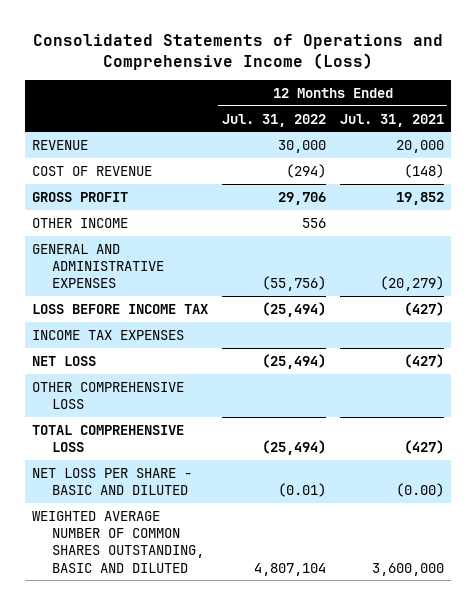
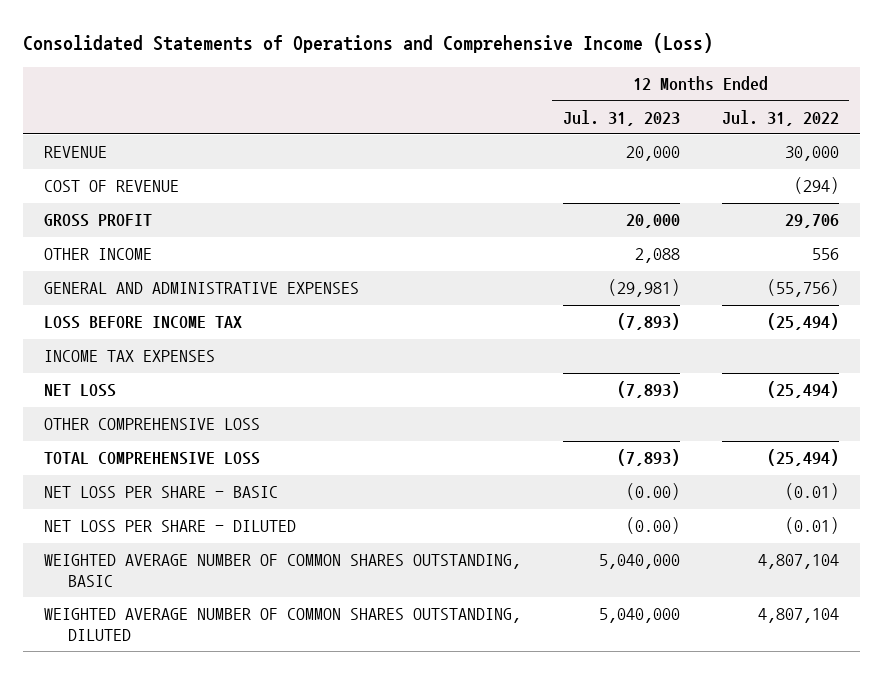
[339,113,444,127] Jul. 31, 2021 -> none
none -> [562,109,680,126] Jul. 31, 2023
[31,467,192,495] NET LOSS PER SHARE - BASIC AND DILUTED -> [43,486,278,499] NET LOSS PER SHARE - BASIC
none -> [43,520,296,533] NET LOSS PER SHARE - DILUTED
[31,510,204,573] WEIGHTED AVERAGE NUMBER OF COMMON SHARES OUTSTANDING, BASIC AND DILUTED -> [43,554,521,587] WEIGHTED AVERAGE NUMBER OF COMMON SHARES OUTSTANDING, BASIC
none -> [43,608,521,641] WEIGHTED AVERAGE NUMBER OF COMMON SHARES OUTSTANDING, DILUTED

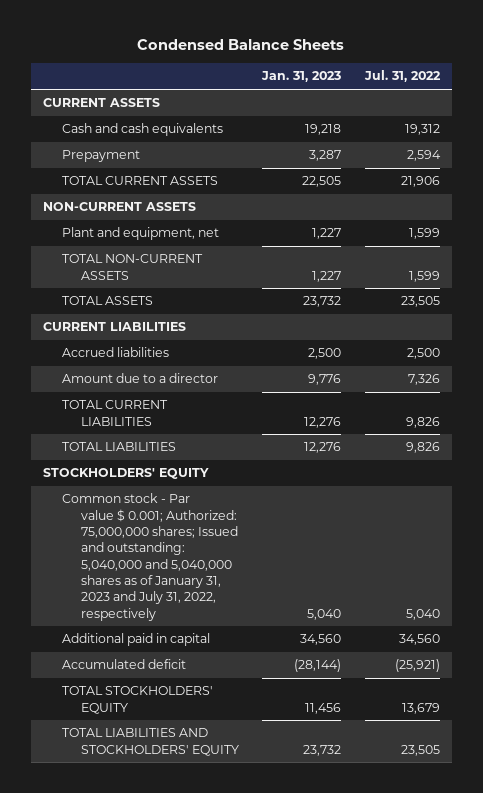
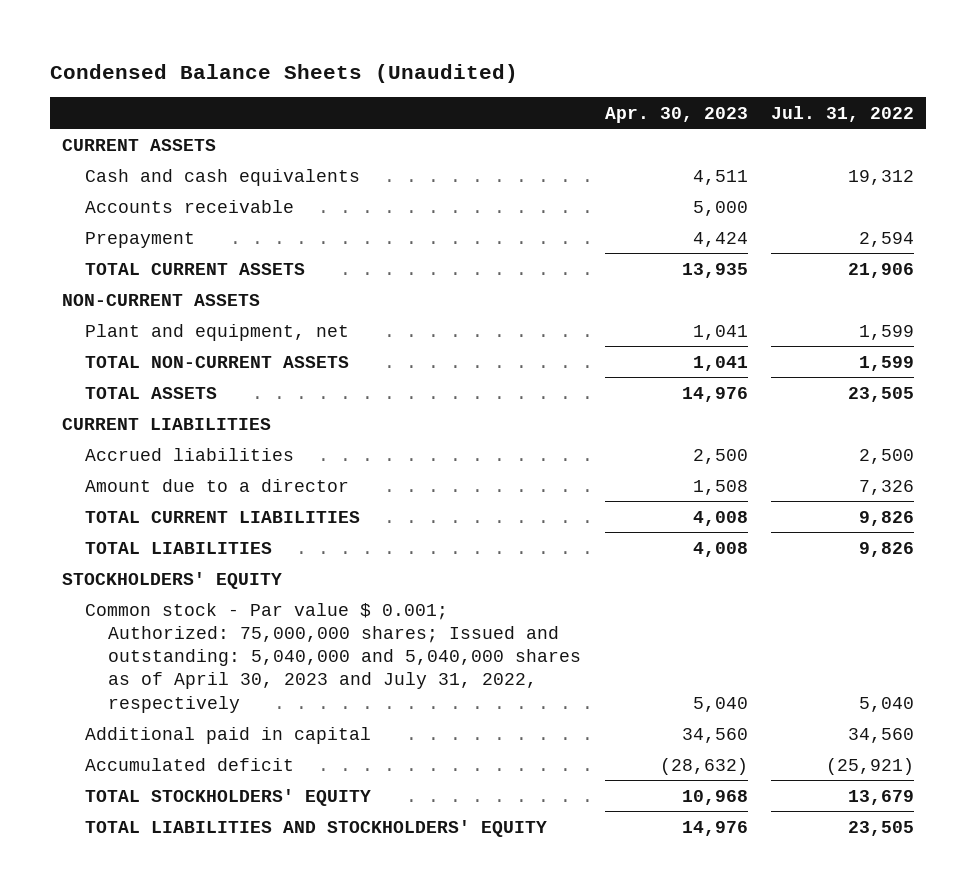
[137,39,345,51] Condensed Balance Sheets -> [50,63,519,83] Condensed Balance Sheets (Unaudited)
[261,71,342,83] Jan. 31, 2023 -> none
none -> [604,106,748,123] Apr. 30, 2023
none -> [85,199,295,213] Accounts receivable
[61,493,238,621] Common stock - Par value $ 0.001; Authorized: 75,000,000 shares; Issued and outstanding: 5,040,000 and 5,040,000 shares as of January 31, 2023 and July 31, 2022, respectively -> [85,602,582,713] Common stock - Par value $ 0.001; Authorized: 75,000,000 shares; Issued and outstanding: 5,040,000 and 5,040,000 shares as of April 30, 2023 and July 31, 2022, respectively

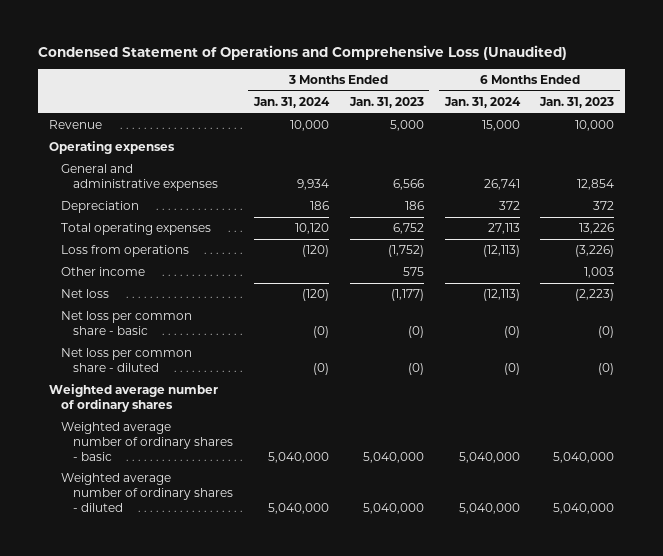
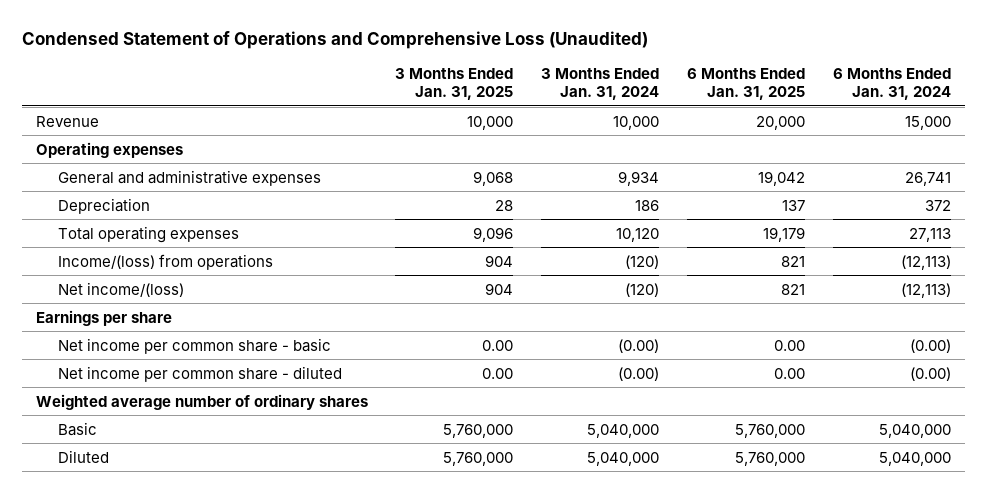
[348,97,424,109] Jan. 31, 2023 -> none
[539,97,615,109] Jan. 31, 2023 -> none
none -> [395,68,514,101] 3 Months Ended Jan. 31, 2025
none -> [687,68,806,101] 6 Months Ended Jan. 31, 2025
[60,267,145,277] Other income -> none
[60,245,189,258] Loss from operations -> [58,253,274,270] Income/(loss) from operations
[60,289,109,299] Net loss -> [58,281,185,297] Net income/(loss)
none -> [35,309,172,326] Earnings per share
[60,311,192,335] Net loss per common share - basic -> [58,337,332,354] Net income per common share - basic
[312,325,329,338] (0) -> [618,338,660,353] (0.00)
[503,325,520,338] (0) -> [909,338,951,353] (0.00)
[60,348,192,372] Net loss per common share - diluted -> [58,365,343,382] Net income per common share - diluted
[312,362,329,375] (0) -> [618,366,660,381] (0.00)
[503,362,520,375] (0) -> [909,366,951,381] (0.00)
[60,422,233,461] Weighted average number of ordinary shares - basic -> [58,421,98,436] Basic
[60,473,233,512] Weighted average number of ordinary shares - diluted -> [58,449,110,463] Diluted

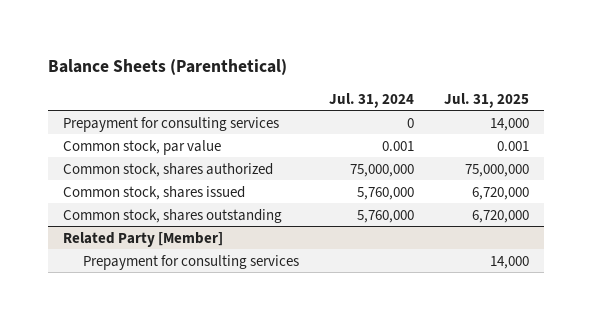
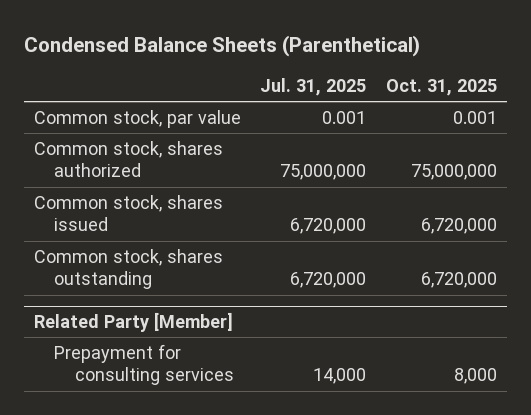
[48,58,288,75] Balance Sheets (Parenthetical) -> [23,34,420,57] Condensed Balance Sheets (Parenthetical)
[328,92,414,108] Jul. 31, 2024 -> none
none -> [386,78,498,96] Oct. 31, 2025
[63,116,280,132] Prepayment for consulting services -> none

